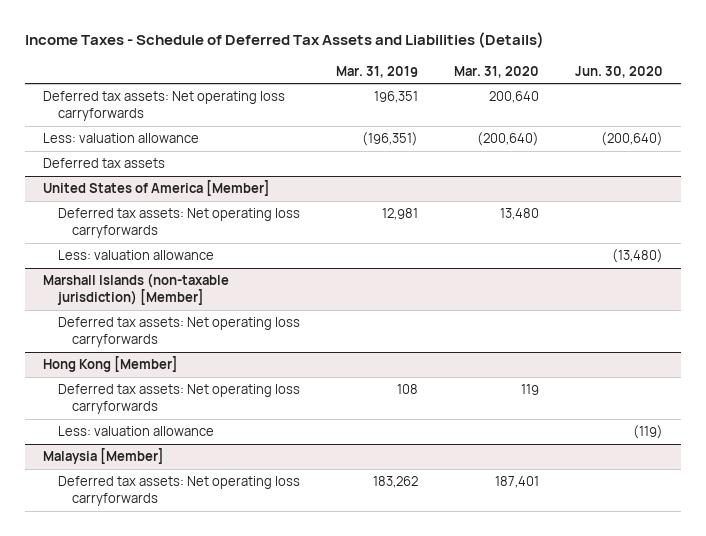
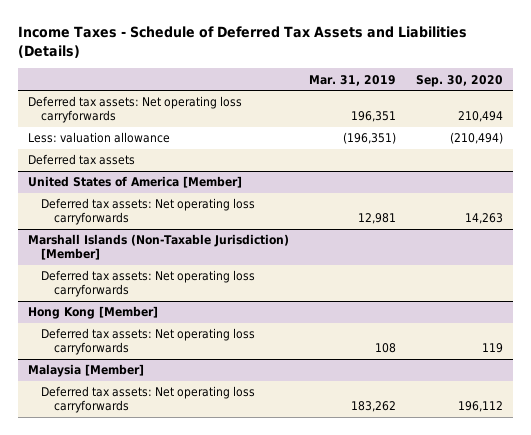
[453,65,539,78] Mar. 31, 2020 -> none
[575,65,664,78] Jun. 30, 2020 -> none
none -> [416,74,504,87] Sep. 30, 2020
[57,250,214,261] Less: valuation allowance -> none
[42,273,229,306] Marshall Islands (non-taxable jurisdiction) [Member] -> [28,234,290,261] Marshall Islands (Non-Taxable Jurisdiction) [Member]
[57,426,214,437] Less: valuation allowance -> none

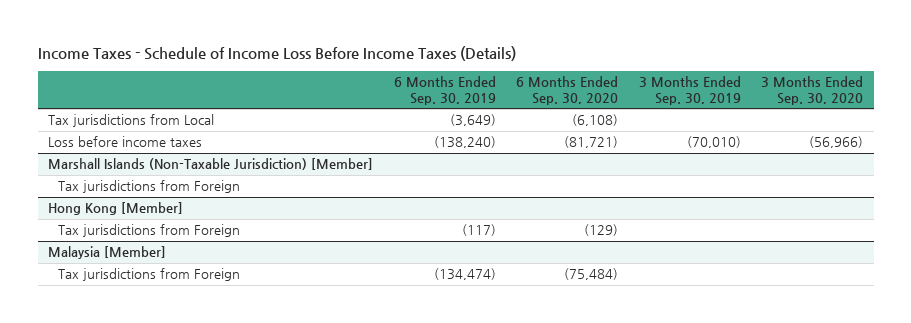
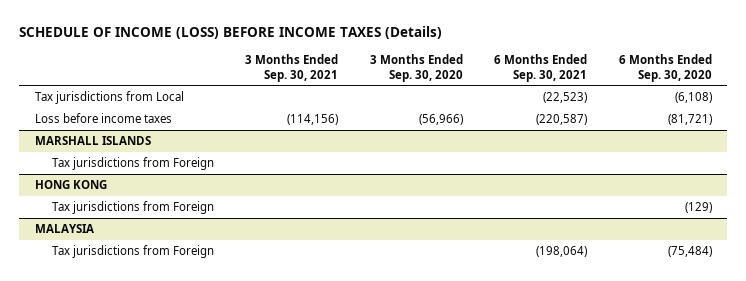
[37,45,516,61] Income Taxes - Schedule of Income Loss Before Income Taxes (Details) -> [19,26,443,40] SCHEDULE OF INCOME (LOSS) BEFORE INCOME TAXES (Details)
[393,76,496,105] 6 Months Ended Sep. 30, 2019 -> none
[638,76,741,105] 3 Months Ended Sep. 30, 2019 -> none
none -> [245,53,339,82] 3 Months Ended Sep. 30, 2021
none -> [494,53,588,82] 6 Months Ended Sep. 30, 2021
[47,158,373,171] Marshall Islands (Non-Taxable Jurisdiction) [Member] -> [34,135,151,145] MARSHALL ISLANDS
[47,202,183,216] Hong Kong [Member] -> [34,179,107,189] HONG KONG
[47,246,166,260] Malaysia [Member] -> [34,223,94,233] MALAYSIA

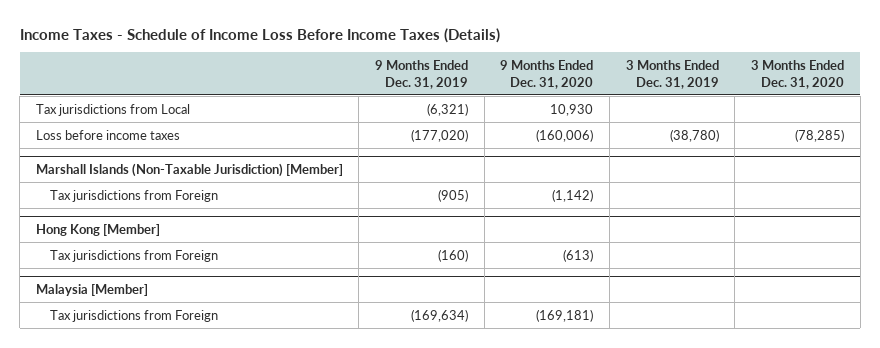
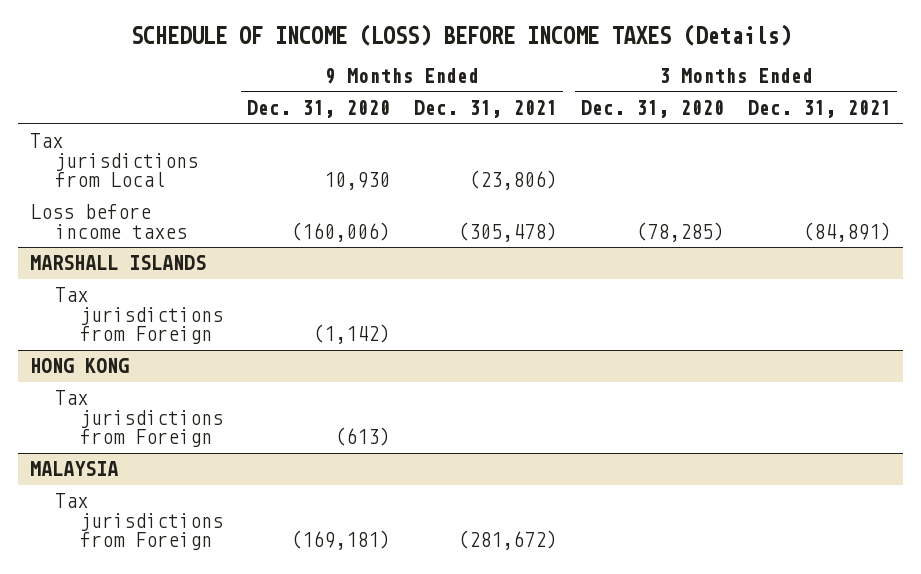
[19,27,500,43] Income Taxes - Schedule of Income Loss Before Income Taxes (Details) -> [130,23,791,46] SCHEDULE OF INCOME (LOSS) BEFORE INCOME TAXES (Details)
[375,60,469,89] 9 Months Ended Dec. 31, 2019 -> none
[625,60,719,89] 3 Months Ended Dec. 31, 2019 -> none
none -> [413,100,557,119] Dec. 31, 2021
none -> [747,100,891,119] Dec. 31, 2021
[35,162,343,177] Marshall Islands (Non-Taxable Jurisdiction) [Member] -> [30,255,207,271] MARSHALL ISLANDS
[35,223,160,236] Hong Kong [Member] -> [30,358,130,374] HONG KONG
[35,283,148,296] Malaysia [Member] -> [30,461,119,477] MALAYSIA

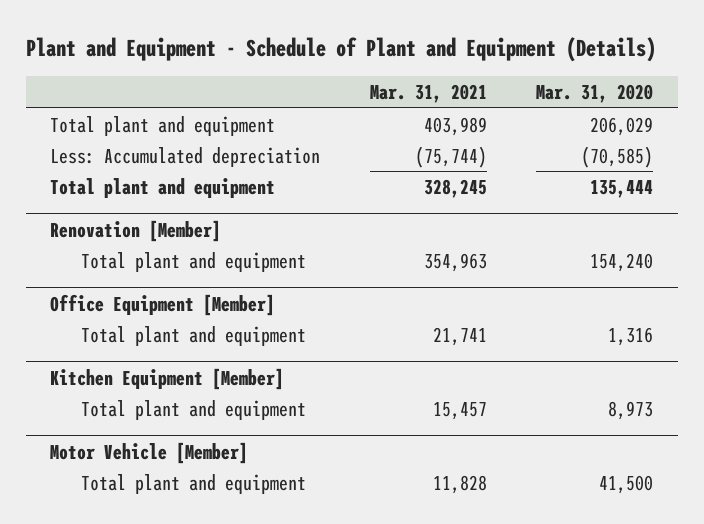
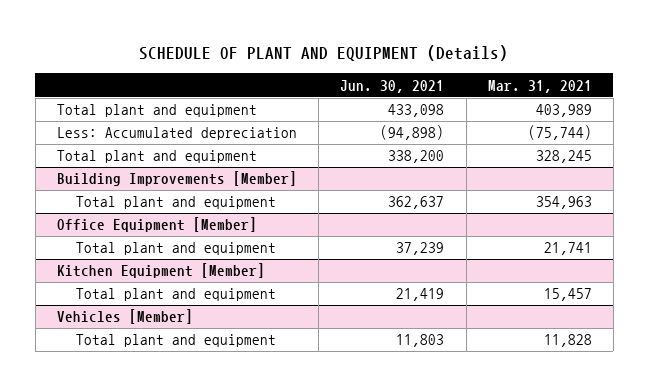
[25,37,656,63] Plant and Equipment - Schedule of Plant and Equipment (Details) -> [139,45,509,62] SCHEDULE OF PLANT AND EQUIPMENT (Details)
[536,83,654,103] Mar. 31, 2020 -> none
none -> [340,79,445,93] Jun. 30, 2021
[50,219,222,242] Renovation [Member] -> [57,171,298,187] Building Improvements [Member]
[50,441,249,464] Motor Vehicle [Member] -> [57,309,194,325] Vehicles [Member]

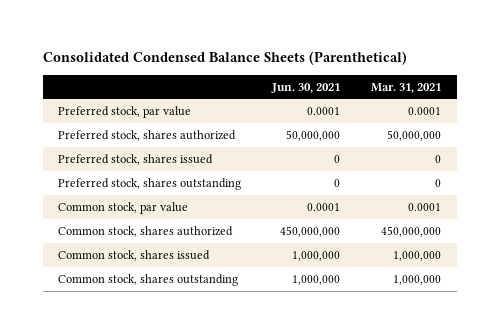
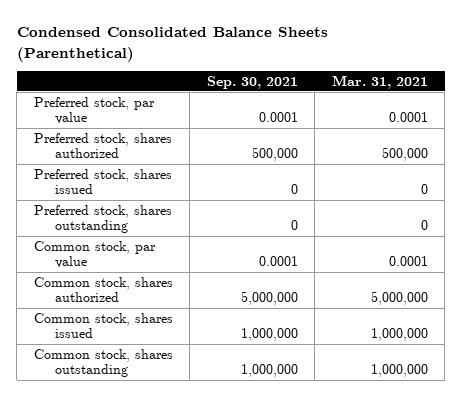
[42,51,407,66] Consolidated Condensed Balance Sheets (Parenthetical) -> [16,27,328,62] Condensed Consolidated Balance Sheets (Parenthetical)
[271,82,341,93] Jun. 30, 2021 -> none
none -> [206,75,298,89] Sep. 30, 2021
[387,129,442,141] 50,000,000 -> [381,147,428,162] 500,000
[381,225,442,237] 450,000,000 -> [370,291,428,306] 5,000,000

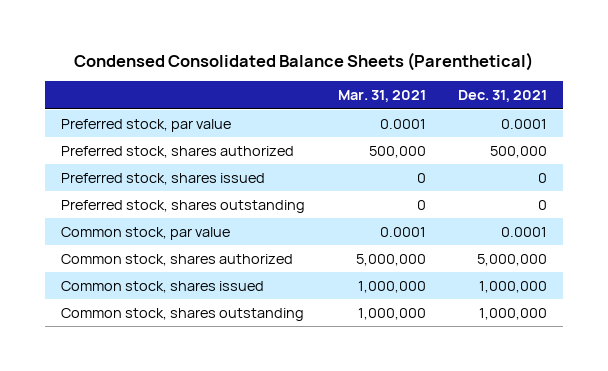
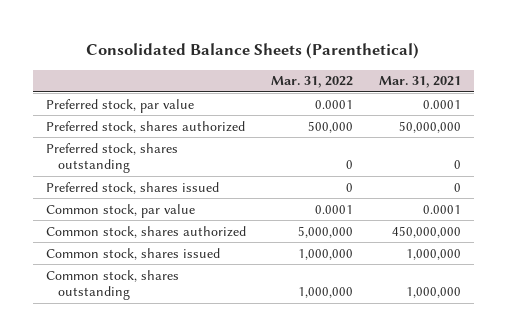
[74,52,534,72] Condensed Consolidated Balance Sheets (Parenthetical) -> [86,43,420,60] Consolidated Balance Sheets (Parenthetical)
[457,90,547,103] Dec. 31, 2021 -> none
none -> [271,76,354,89] Mar. 31, 2022
[368,145,426,158] 500,000 -> [398,120,461,133] 50,000,000
[61,172,266,185] Preferred stock, shares issued -> [45,181,219,194] Preferred stock, shares issued
[355,253,426,266] 5,000,000 -> [391,225,461,238] 450,000,000

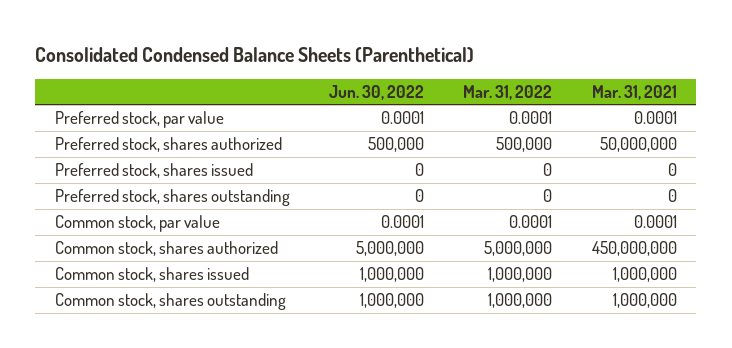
[86,43,420,60] Consolidated Balance Sheets (Parenthetical) -> [35,46,475,63] Consolidated Condensed Balance Sheets (Parenthetical)
none -> [329,84,425,100] Jun. 30, 2022
[45,142,178,174] Preferred stock, shares outstanding -> [54,189,290,207] Preferred stock, shares outstanding

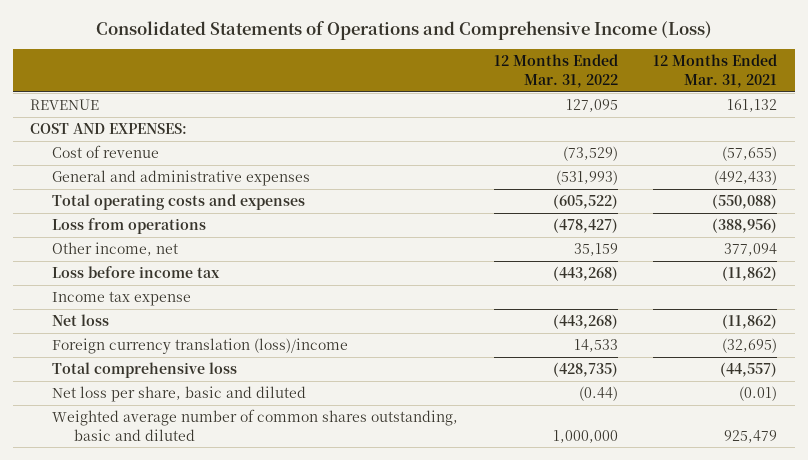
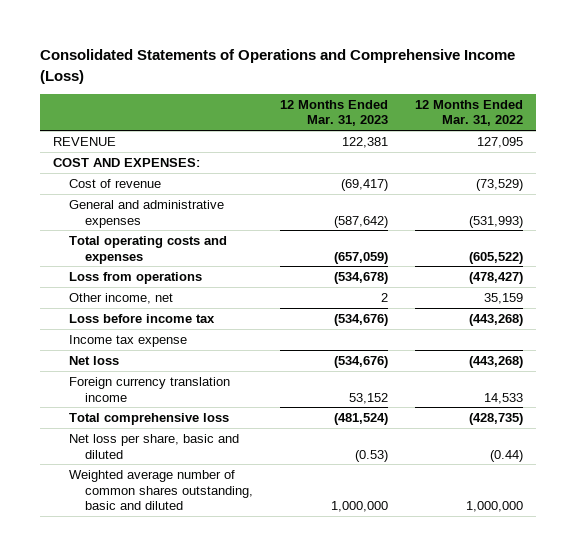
[653,54,778,88] 12 Months Ended Mar. 31, 2021 -> none
none -> [279,99,388,127] 12 Months Ended Mar. 31, 2023
[52,338,349,355] Foreign currency translation (loss)/income -> [69,376,231,402] Foreign currency translation income

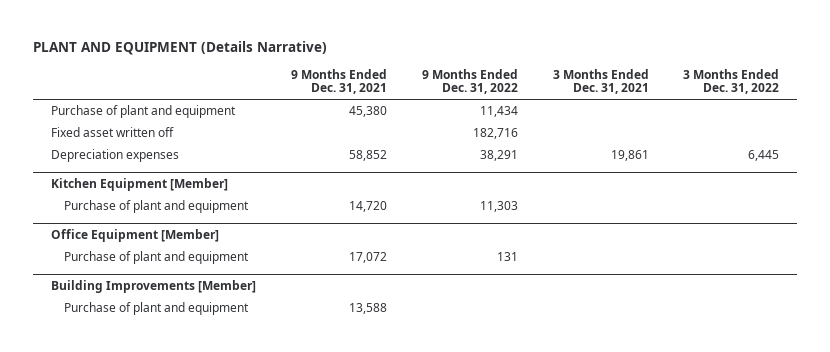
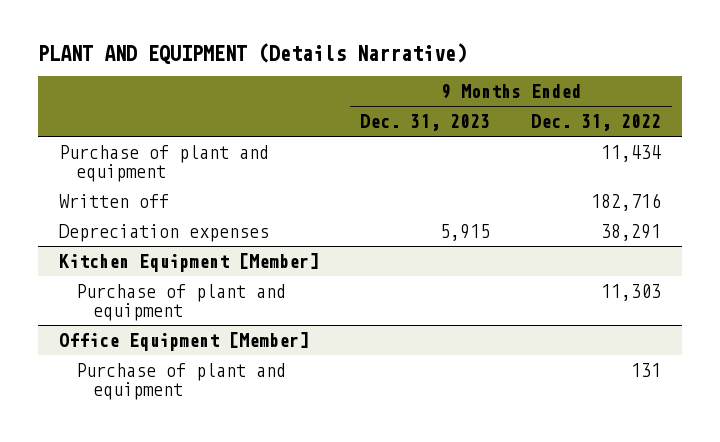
[290,68,387,95] 9 Months Ended Dec. 31, 2021 -> none
[552,68,649,95] 3 Months Ended Dec. 31, 2021 -> none
[683,68,780,95] 3 Months Ended Dec. 31, 2022 -> none
none -> [360,114,491,132] Dec. 31, 2023
[50,127,174,138] Fixed asset written off -> [58,193,169,208] Written off
[50,280,256,294] Building Improvements [Member] -> none
[64,302,250,316] Purchase of plant and equipment -> none

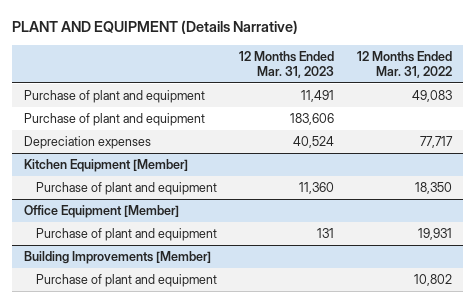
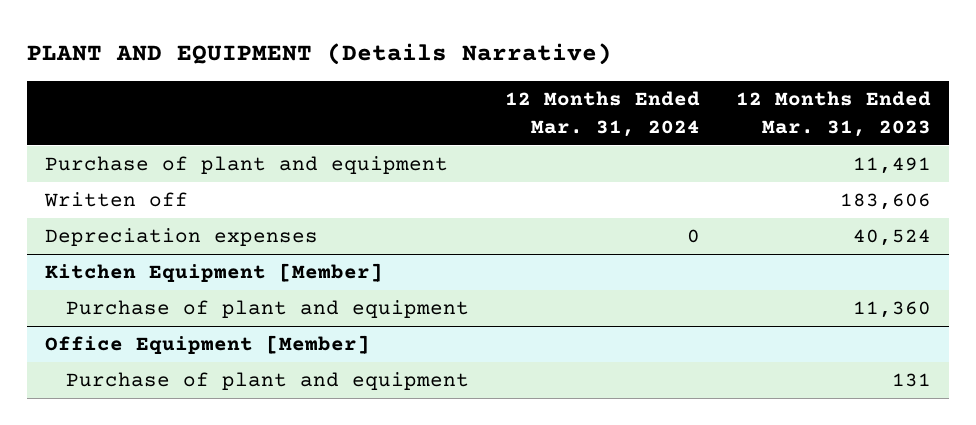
[356,51,452,78] 12 Months Ended Mar. 31, 2022 -> none
none -> [504,91,700,137] 12 Months Ended Mar. 31, 2024
[23,113,205,127] Purchase of plant and equipment -> [43,192,188,208] Written off
[23,251,211,265] Building Improvements [Member] -> none
[35,274,217,288] Purchase of plant and equipment -> none

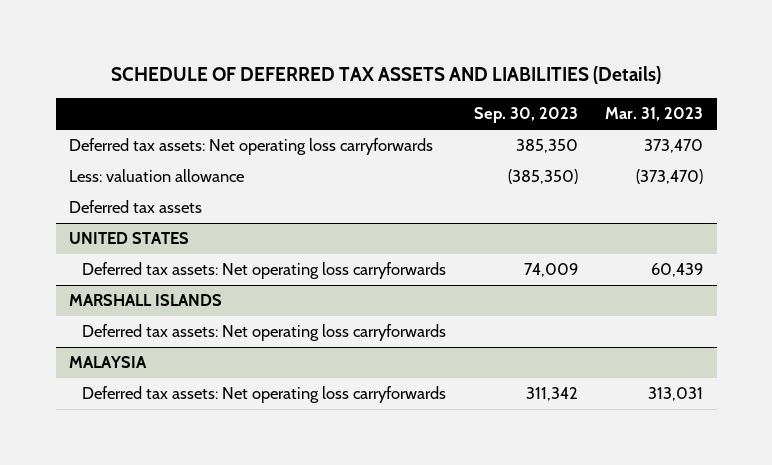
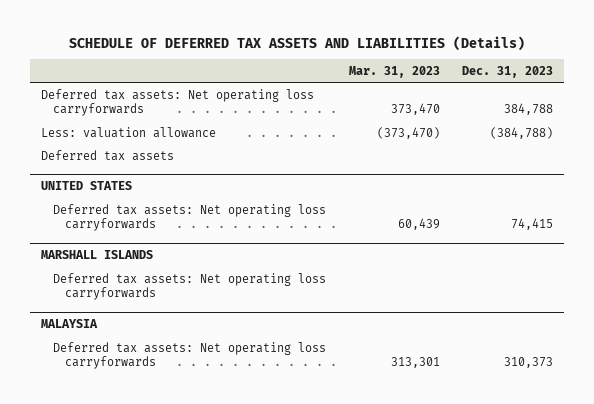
[473,107,578,124] Sep. 30, 2023 -> none
none -> [462,65,554,78] Dec. 31, 2023
[648,387,704,402] 313,031 -> [390,357,440,369] 313,301

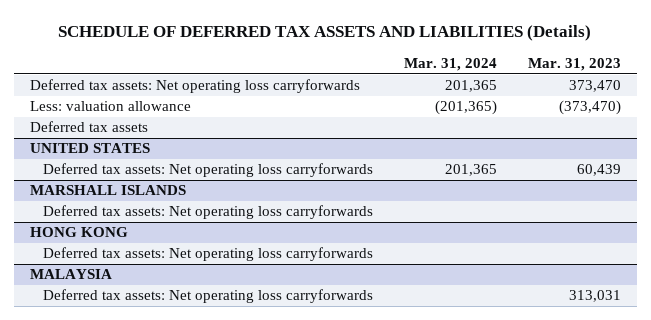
[462,65,554,78] Dec. 31, 2023 -> none
none -> [403,57,497,71] Mar. 31, 2024
none -> [29,227,128,238] HONG KONG
none -> [42,247,373,262] Deferred tax assets: Net operating loss carryforwards
[390,357,440,369] 313,301 -> [569,290,622,303] 313,031

